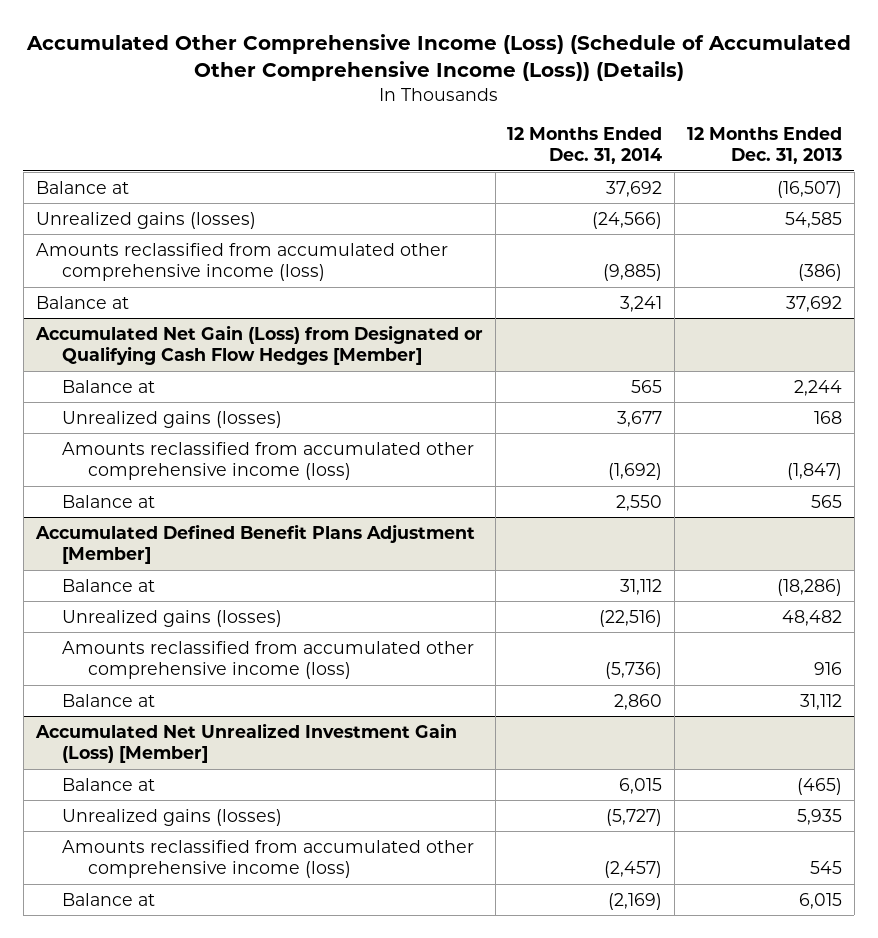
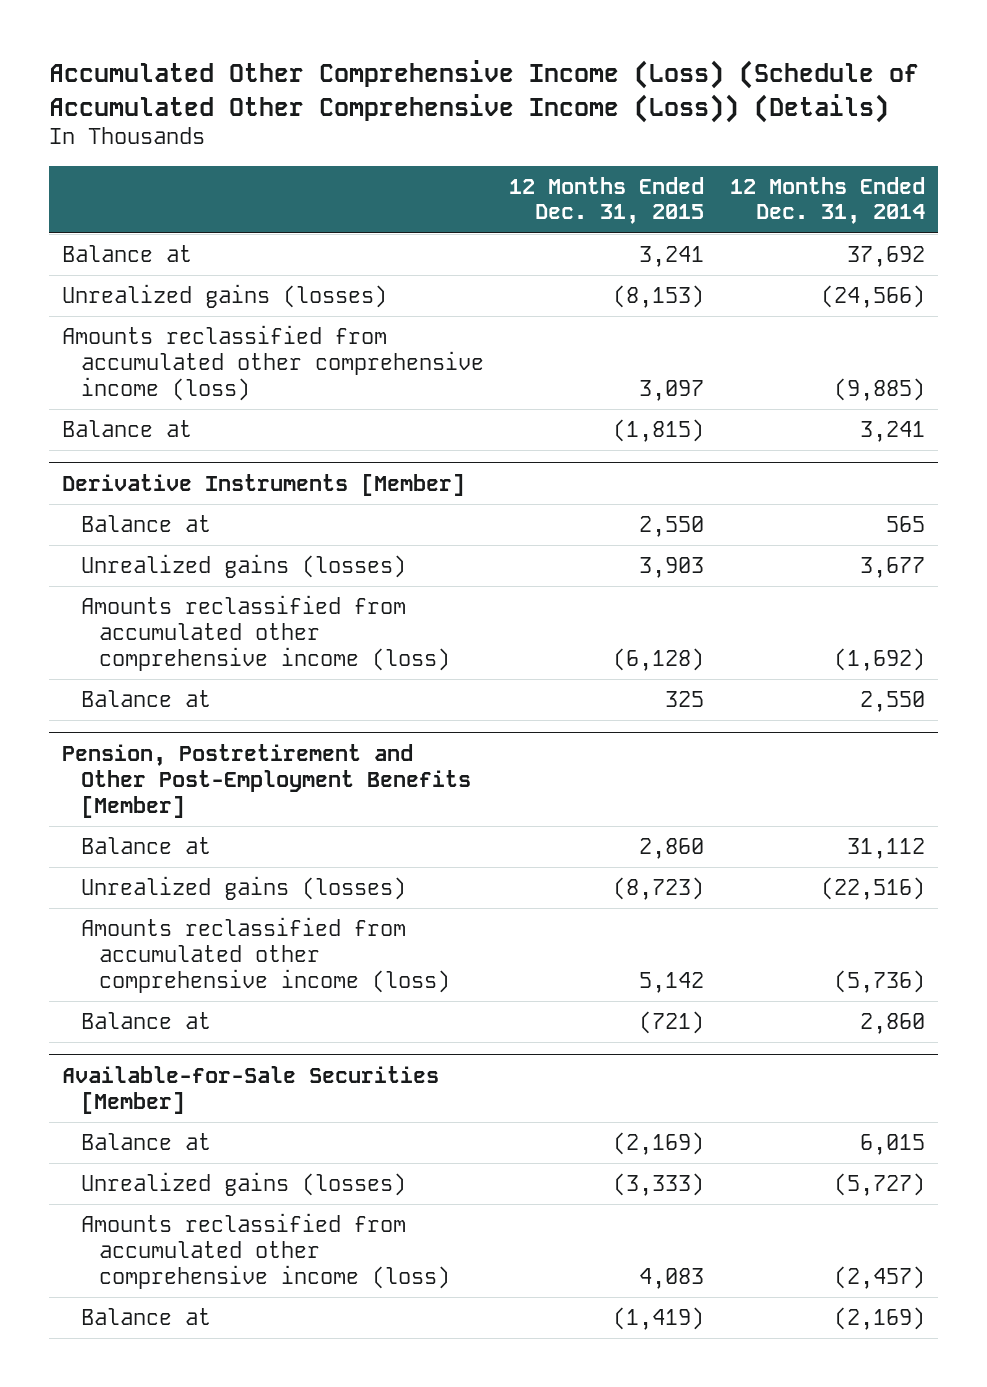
[686,126,842,165] 12 Months Ended Dec. 31, 2013 -> none
none -> [509,176,705,225] 12 Months Ended Dec. 31, 2015
[34,324,483,366] Accumulated Net Gain (Loss) from Designated or Qualifying Cash Flow Hedges [Member] -> [62,473,466,496] Derivative Instruments [Member]
[34,523,475,565] Accumulated Defined Benefit Plans Adjustment [Member] -> [62,743,471,818] Pension, Postretirement and Other Post-Employment Benefits [Member]
[34,722,457,764] Accumulated Net Unrealized Investment Gain (Loss) [Member] -> [62,1065,440,1114] Available-for-Sale Securities [Member]

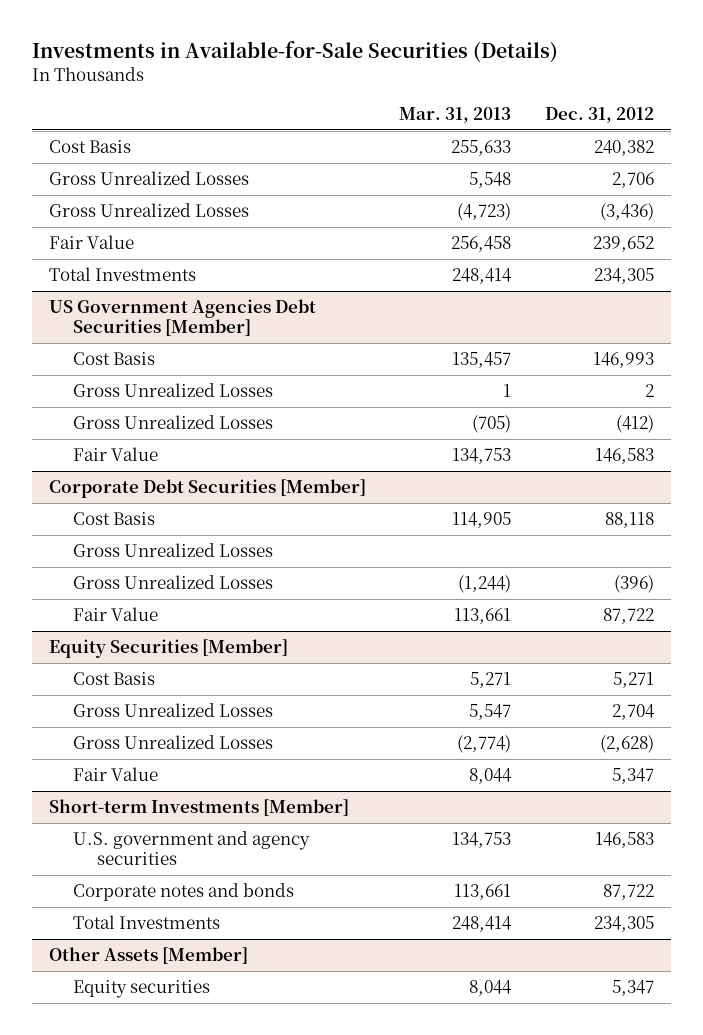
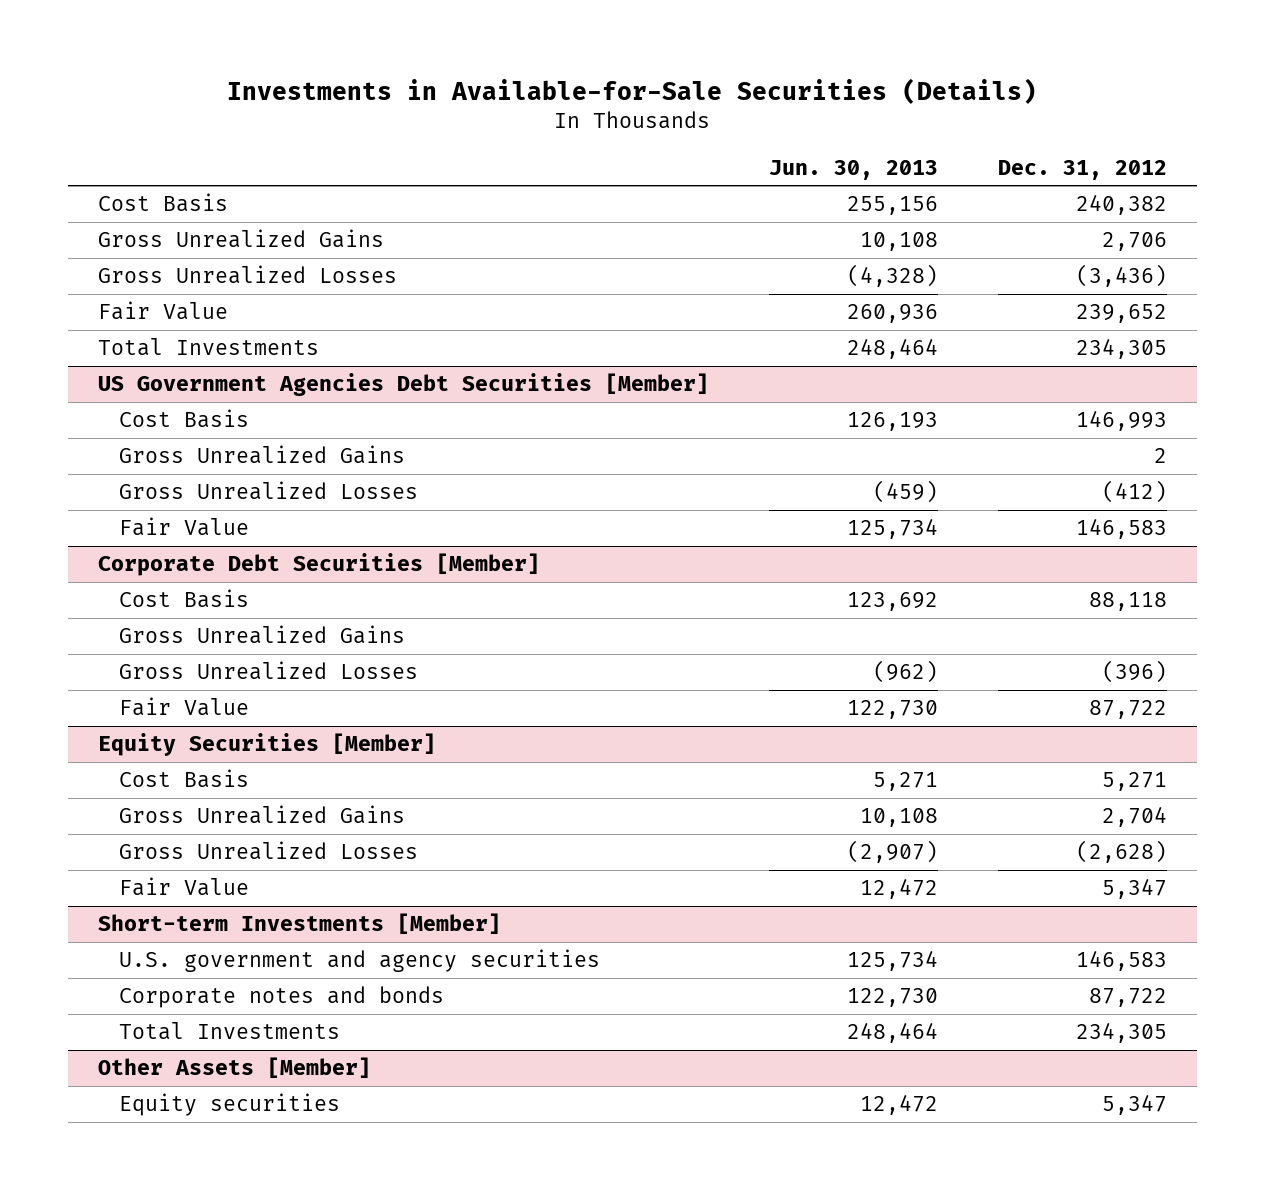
[399,106,512,123] Mar. 31, 2013 -> none
none -> [768,159,938,180] Jun. 30, 2013
[48,171,249,186] Gross Unrealized Losses -> [97,229,384,249] Gross Unrealized Gains
[72,383,273,398] Gross Unrealized Losses -> [119,445,406,465] Gross Unrealized Gains
[72,543,273,558] Gross Unrealized Losses -> [119,625,406,645] Gross Unrealized Gains
[72,703,273,718] Gross Unrealized Losses -> [119,805,406,825] Gross Unrealized Gains

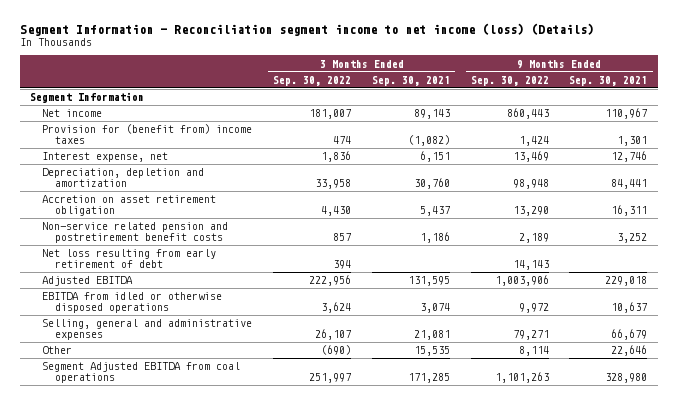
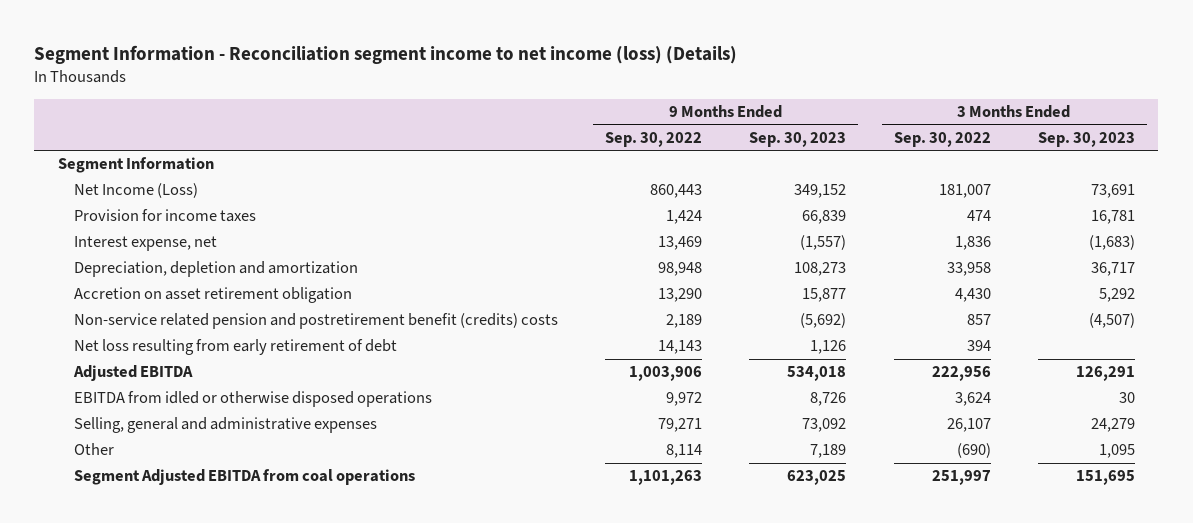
[371,75,450,86] Sep. 30, 2021 -> none
[569,75,648,86] Sep. 30, 2021 -> none
none -> [749,131,847,147] Sep. 30, 2023
none -> [1037,131,1135,147] Sep. 30, 2023
[42,109,103,118] Net income -> [73,183,198,199] Net Income (Loss)
[42,124,253,145] Provision for (benefit from) income taxes -> [73,209,256,223] Provision for income taxes
[42,222,229,244] Non-service related pension and postretirement benefit costs -> [73,313,558,330] Non-service related pension and postretirement benefit (credits) costs

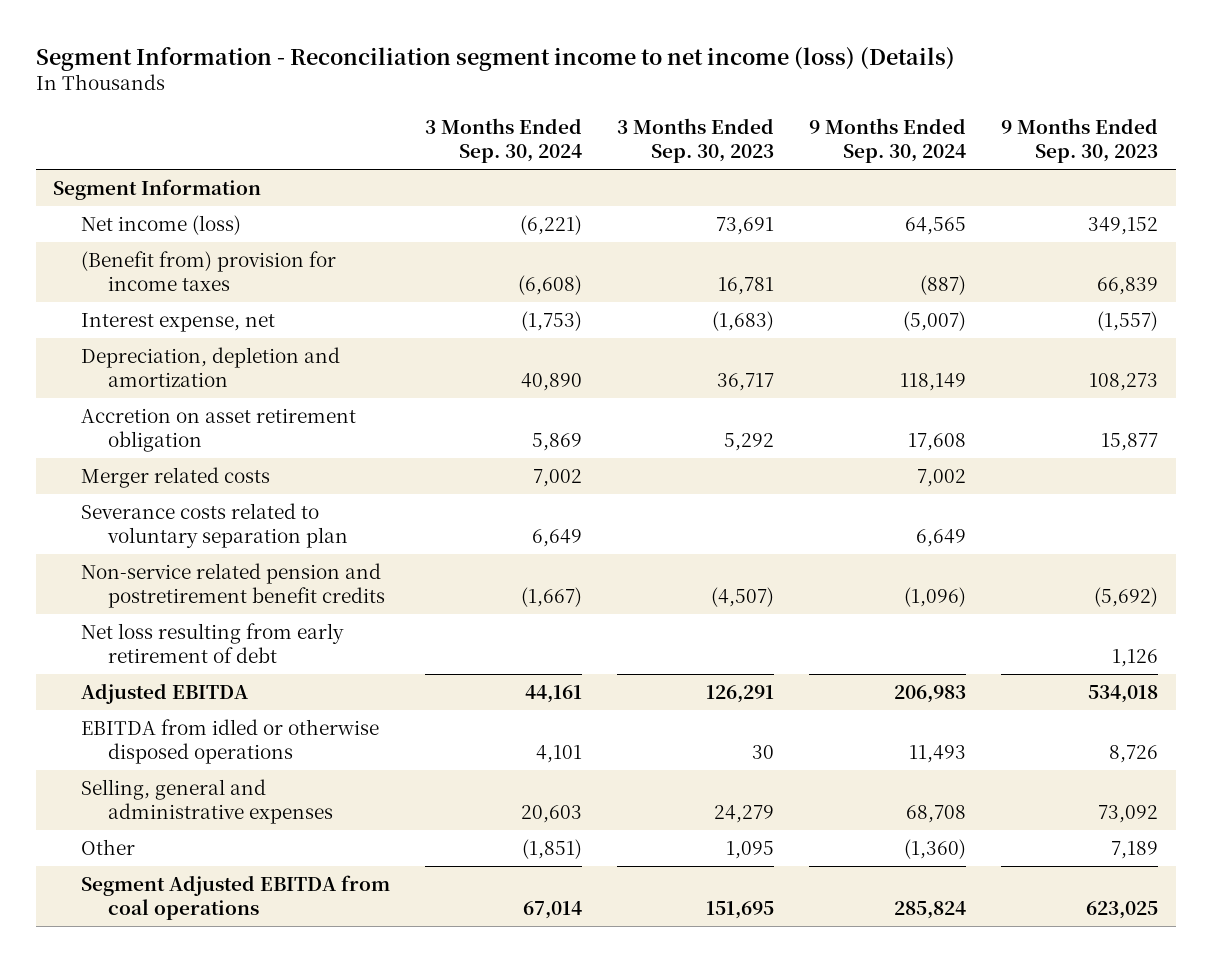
[605,131,703,147] Sep. 30, 2022 -> none
[893,131,991,147] Sep. 30, 2022 -> none
none -> [424,117,582,163] 3 Months Ended Sep. 30, 2024
none -> [809,117,967,163] 9 Months Ended Sep. 30, 2024
[73,183,198,199] Net Income (Loss) -> [80,214,241,235] Net income (loss)
[73,209,256,223] Provision for income taxes -> [80,250,336,291] (Benefit from) provision for income taxes
none -> [80,466,270,488] Merger related costs
none -> [80,502,349,548] Severance costs related to voluntary separation plan
[73,313,558,330] Non-service related pension and postretirement benefit (credits) costs -> [80,562,386,608] Non-service related pension and postretirement benefit credits

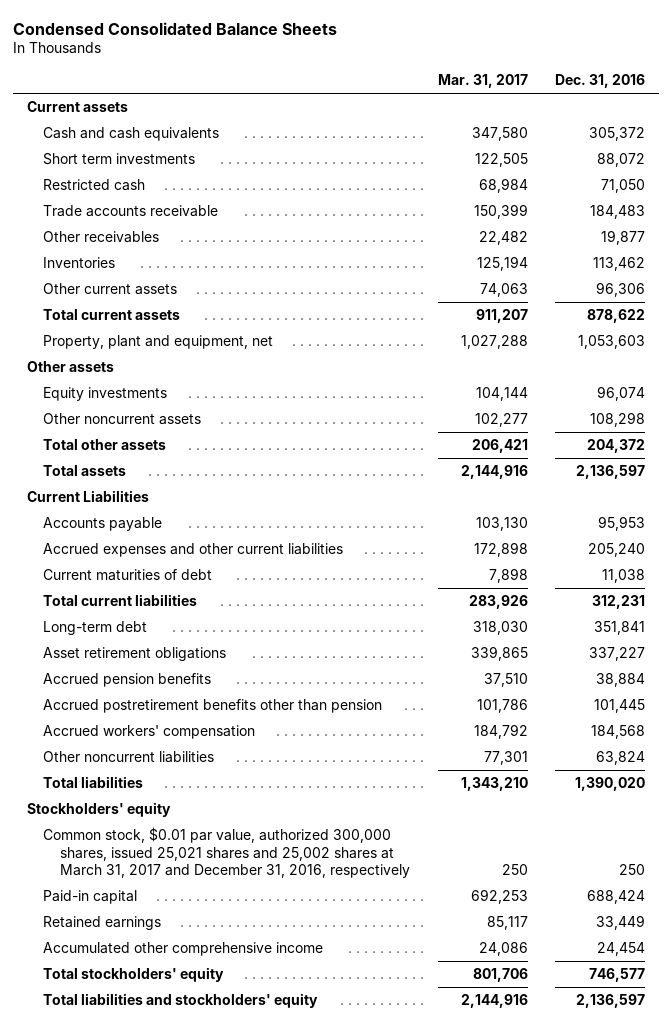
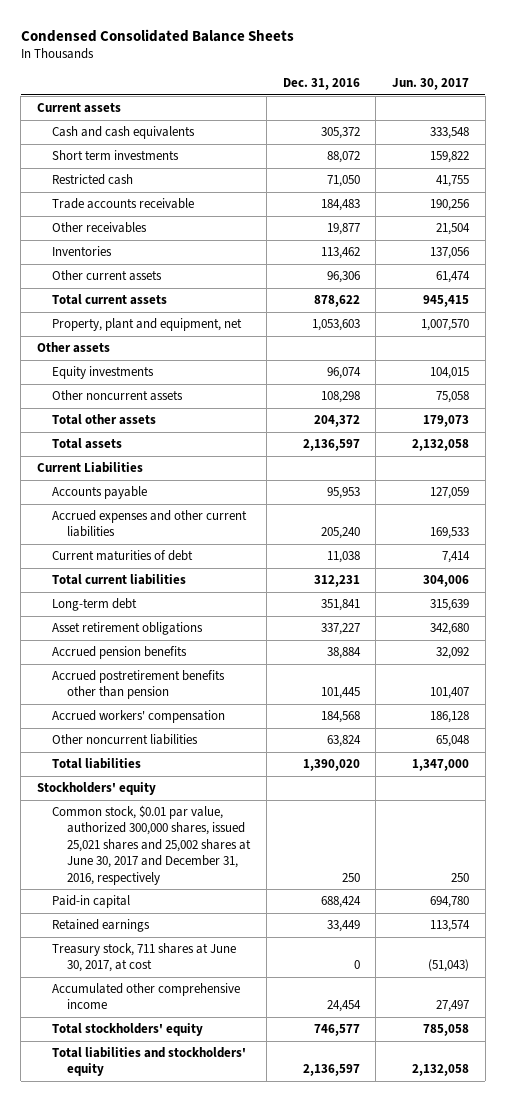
[437,74,528,89] Mar. 31, 2017 -> none
none -> [392,78,470,91] Jun. 30, 2017
[43,827,410,879] Common stock, $0.01 par value, authorized 300,000 shares, issued 25,021 shares and 25,002 shares at March 31, 2017 and December 31, 2016, respectively -> [52,805,252,885] Common stock, $0.01 par value, authorized 300,000 shares, issued 25,021 shares and 25,002 shares at June 30, 2017 and December 31, 2016, respectively
none -> [52,943,237,973] Treasury stock, 711 shares at June 30, 2017, at cost

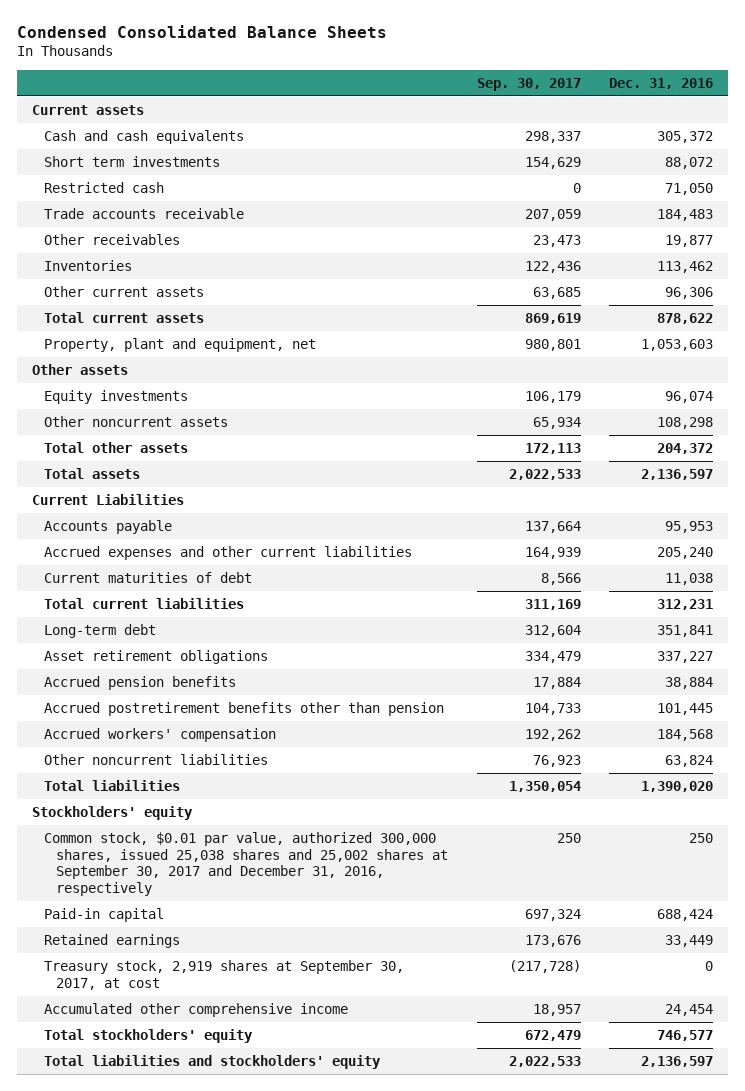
[392,78,470,91] Jun. 30, 2017 -> none
none -> [476,77,581,91] Sep. 30, 2017
[52,805,252,885] Common stock, $0.01 par value, authorized 300,000 shares, issued 25,021 shares and 25,002 shares at June 30, 2017 and December 31, 2016, respectively -> [43,831,448,896] Common stock, $0.01 par value, authorized 300,000 shares, issued 25,038 shares and 25,002 shares at September 30, 2017 and December 31, 2016, respectively
[52,943,237,973] Treasury stock, 711 shares at June 30, 2017, at cost -> [43,959,404,990] Treasury stock, 2,919 shares at September 30, 2017, at cost

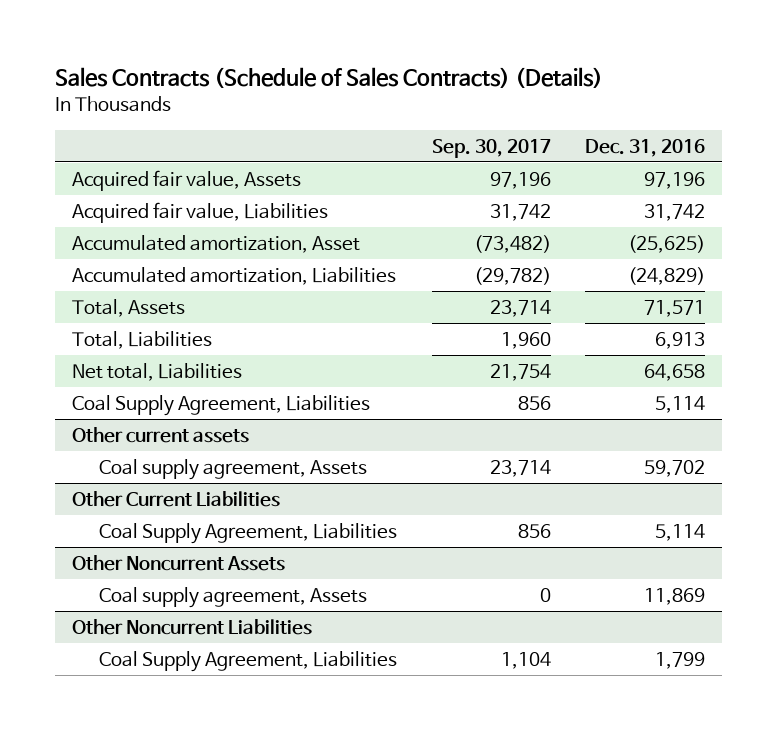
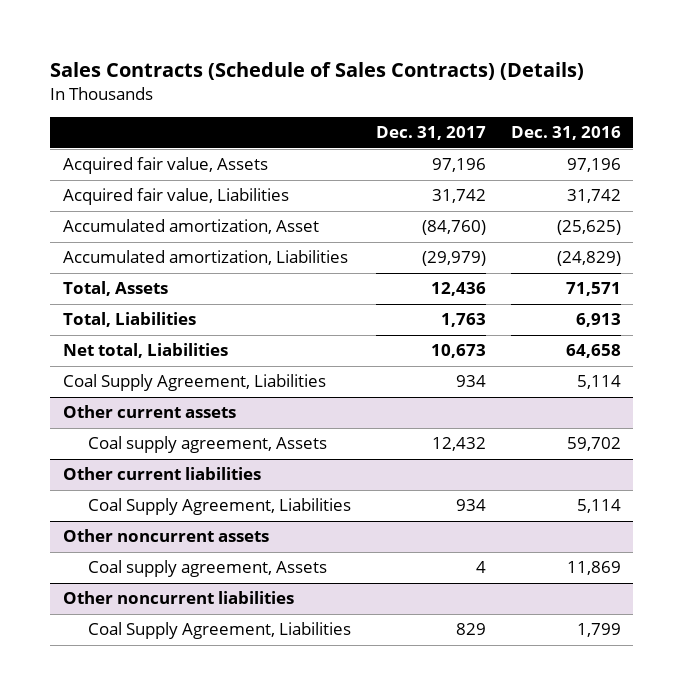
[431,138,551,158] Sep. 30, 2017 -> none
none -> [375,126,486,141] Dec. 31, 2017
[72,490,281,507] Other Current Liabilities -> [62,467,261,481] Other current liabilities
[72,554,286,571] Other Noncurrent Assets -> [62,529,269,543] Other noncurrent assets
[72,618,313,635] Other Noncurrent Liabilities -> [62,591,294,605] Other noncurrent liabilities

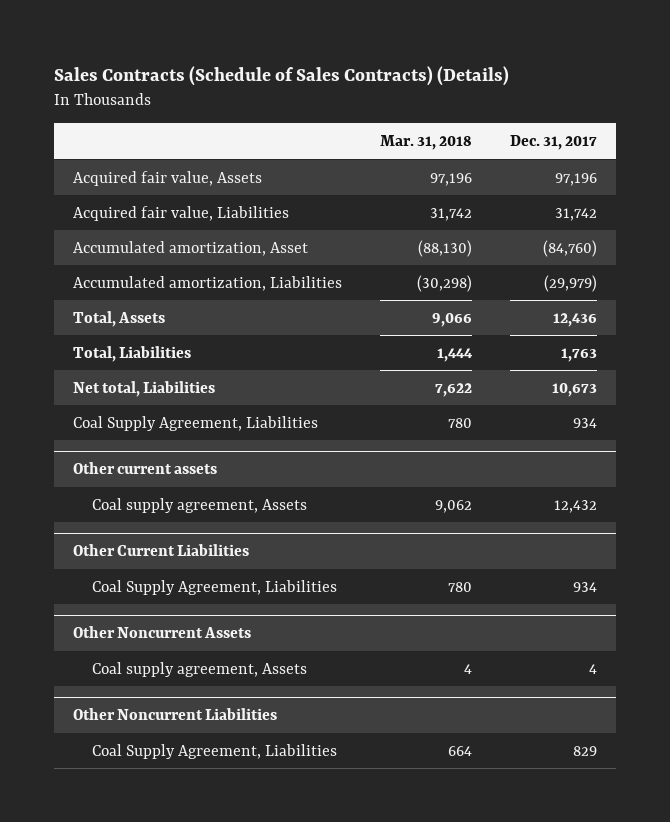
[510,126,621,141] Dec. 31, 2016 -> none
none -> [379,135,472,151] Mar. 31, 2018
[62,467,261,481] Other current liabilities -> [72,544,249,557] Other Current Liabilities
[62,529,269,543] Other noncurrent assets -> [72,626,251,639] Other Noncurrent Assets
[62,591,294,605] Other noncurrent liabilities -> [72,708,277,721] Other Noncurrent Liabilities

